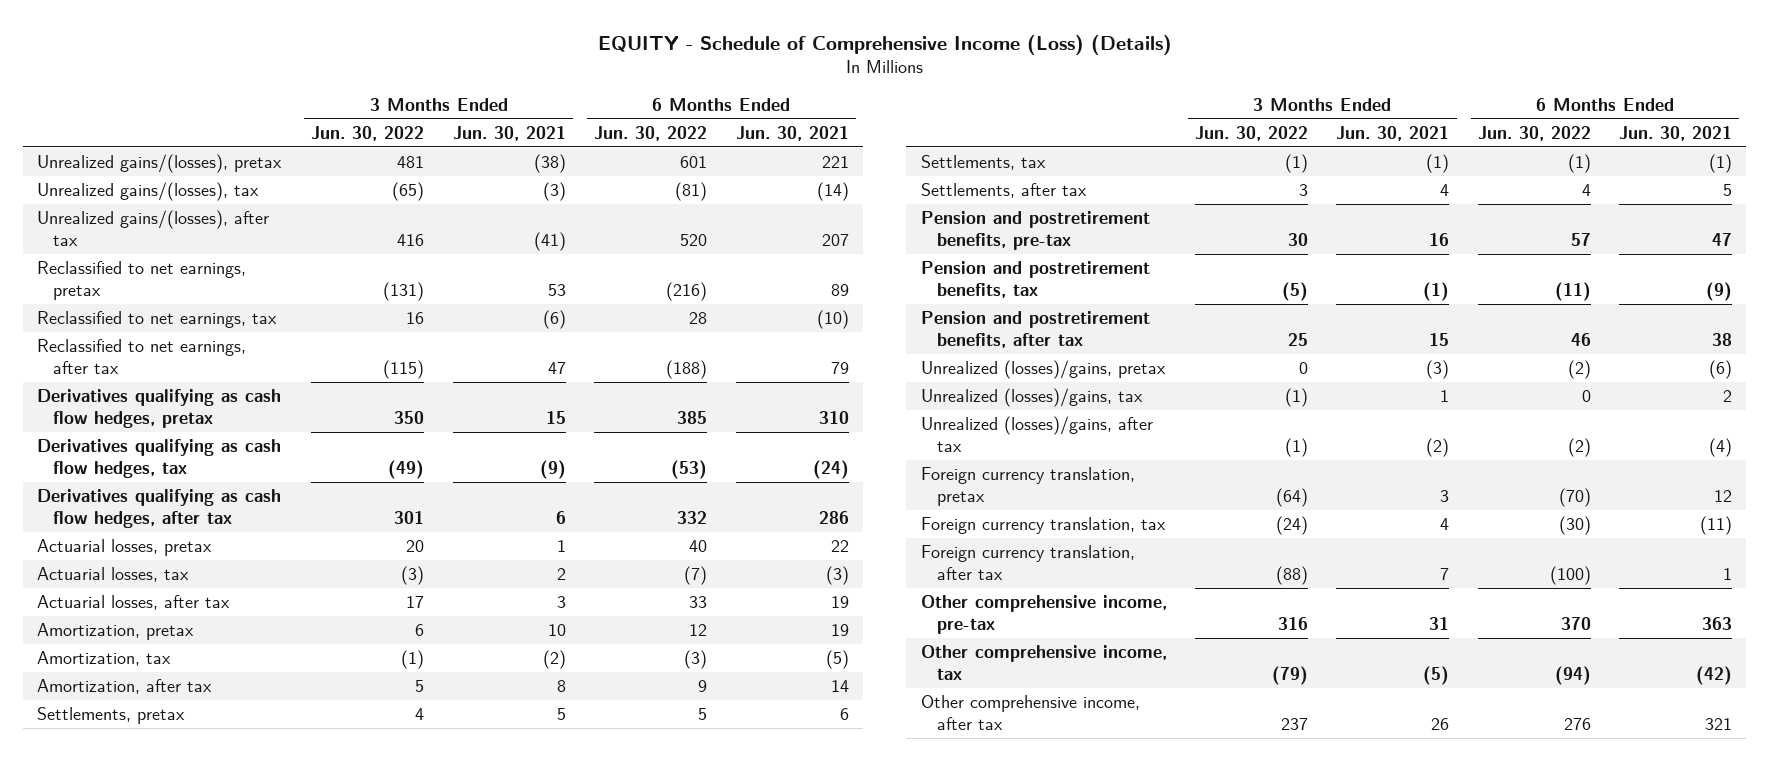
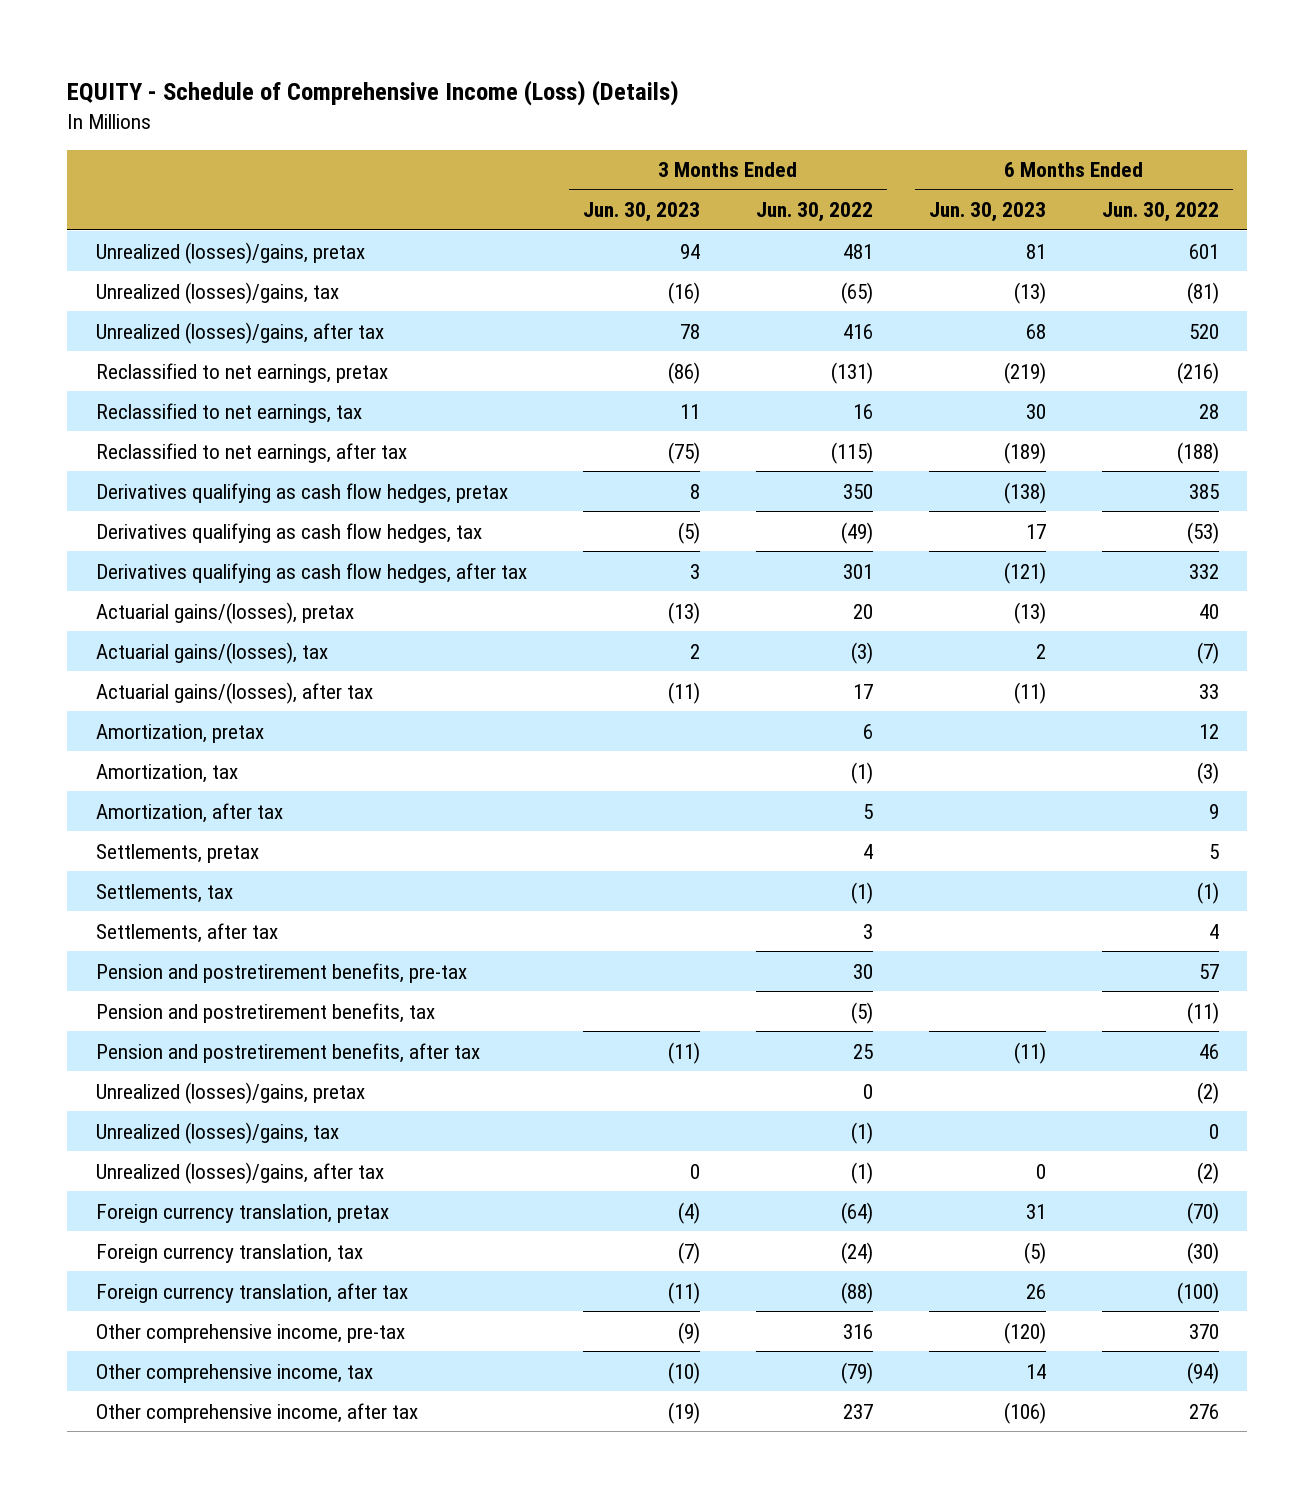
[452,125,566,141] Jun. 30, 2021 -> none
[735,125,849,141] Jun. 30, 2021 -> none
none -> [582,202,700,223] Jun. 30, 2023
none -> [929,202,1047,223] Jun. 30, 2023
[37,154,283,174] Unrealized gains/(losses), pretax -> [95,241,365,264] Unrealized (losses)/gains, pretax
[37,182,260,202] Unrealized gains/(losses), tax -> [95,281,339,304] Unrealized (losses)/gains, tax
[37,210,270,247] Unrealized gains/(losses), after tax -> [95,321,384,344] Unrealized (losses)/gains, after tax
[37,539,213,557] Actuarial losses, pretax -> [95,601,354,624] Actuarial gains/(losses), pretax
[37,567,190,583] Actuarial losses, tax -> [95,641,328,664] Actuarial gains/(losses), tax
[37,595,231,611] Actuarial losses, after tax -> [95,681,373,704] Actuarial gains/(losses), after tax

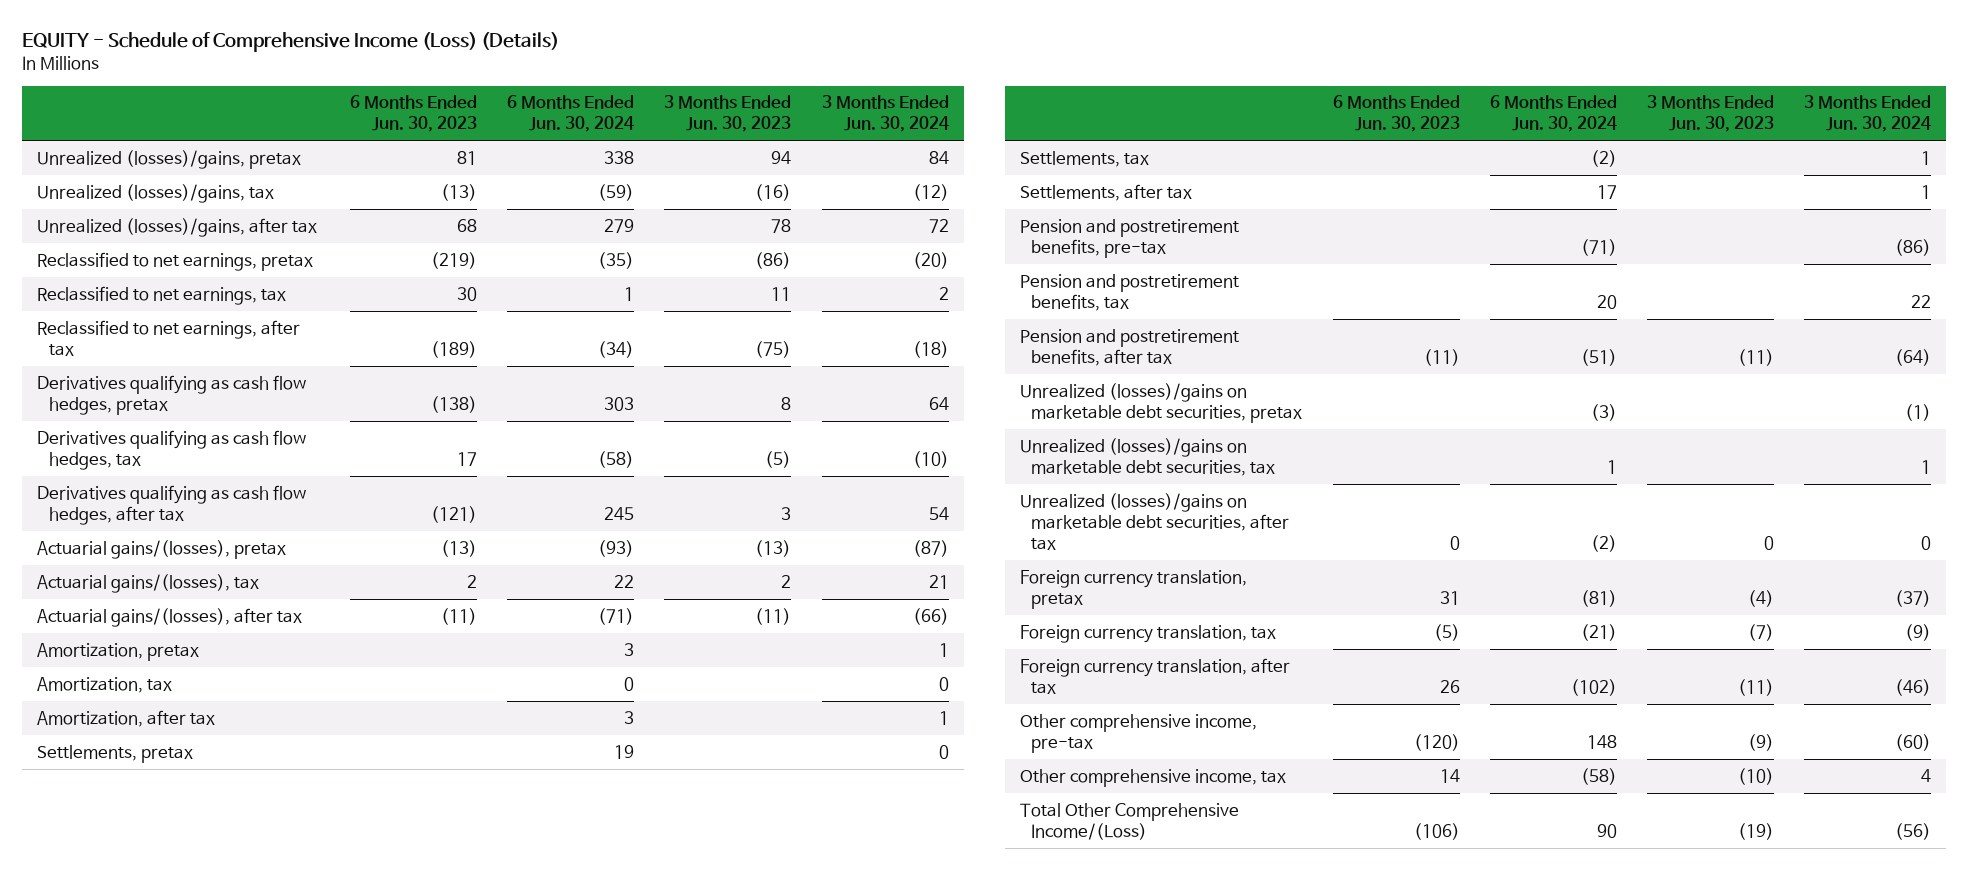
[755,202,873,223] Jun. 30, 2022 -> none
[1102,202,1220,223] Jun. 30, 2022 -> none
none -> [507,95,635,133] 6 Months Ended Jun. 30, 2024
none -> [821,95,949,133] 3 Months Ended Jun. 30, 2024
[95,1081,365,1104] Unrealized (losses)/gains, pretax -> [1019,382,1303,423] Unrealized (losses)/gains on marketable debt securities, pretax
[95,1121,339,1144] Unrealized (losses)/gains, tax -> [1019,437,1276,476] Unrealized (losses)/gains on marketable debt securities, tax
[95,1161,384,1184] Unrealized (losses)/gains, after tax -> [1019,492,1290,550] Unrealized (losses)/gains on marketable debt securities, after tax
[95,1402,418,1423] Other comprehensive income, after tax -> [1019,802,1239,840] Total Other Comprehensive Income/(Loss)

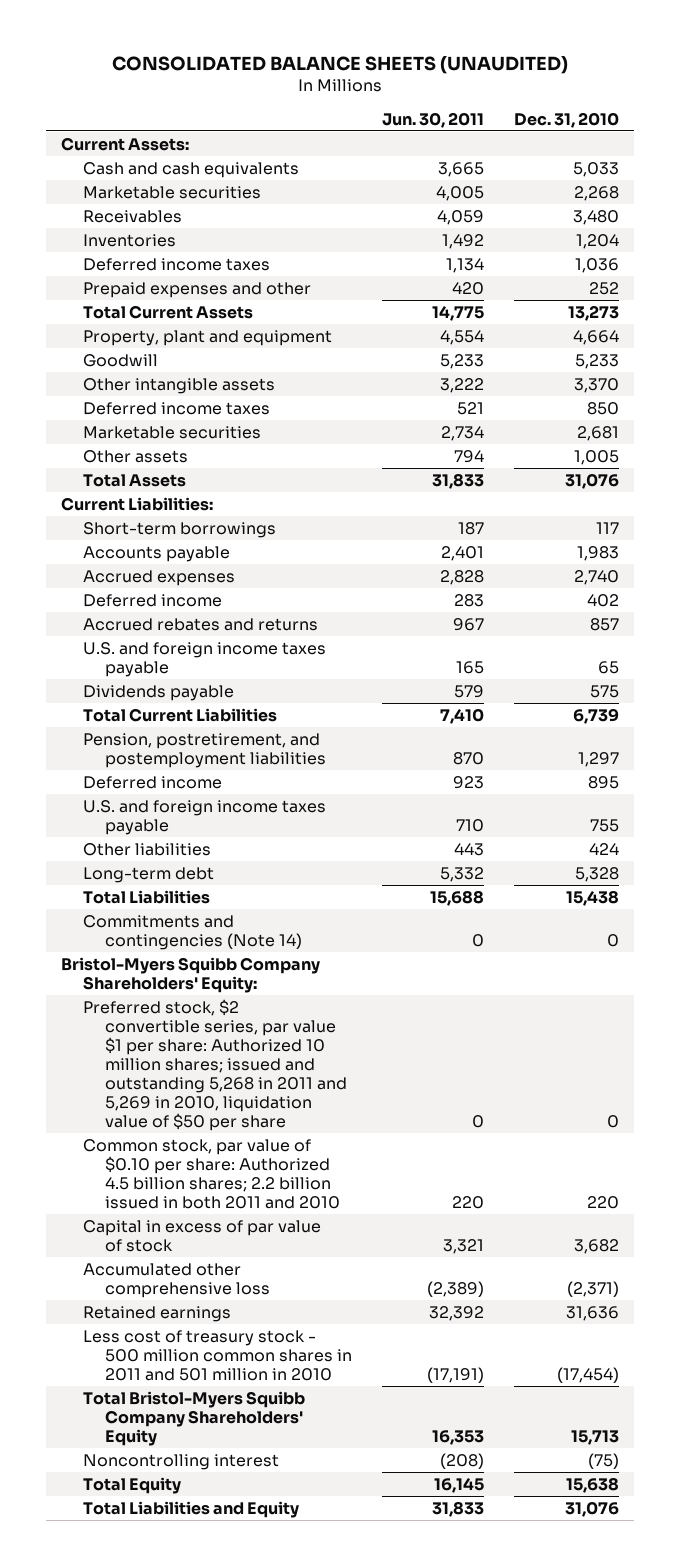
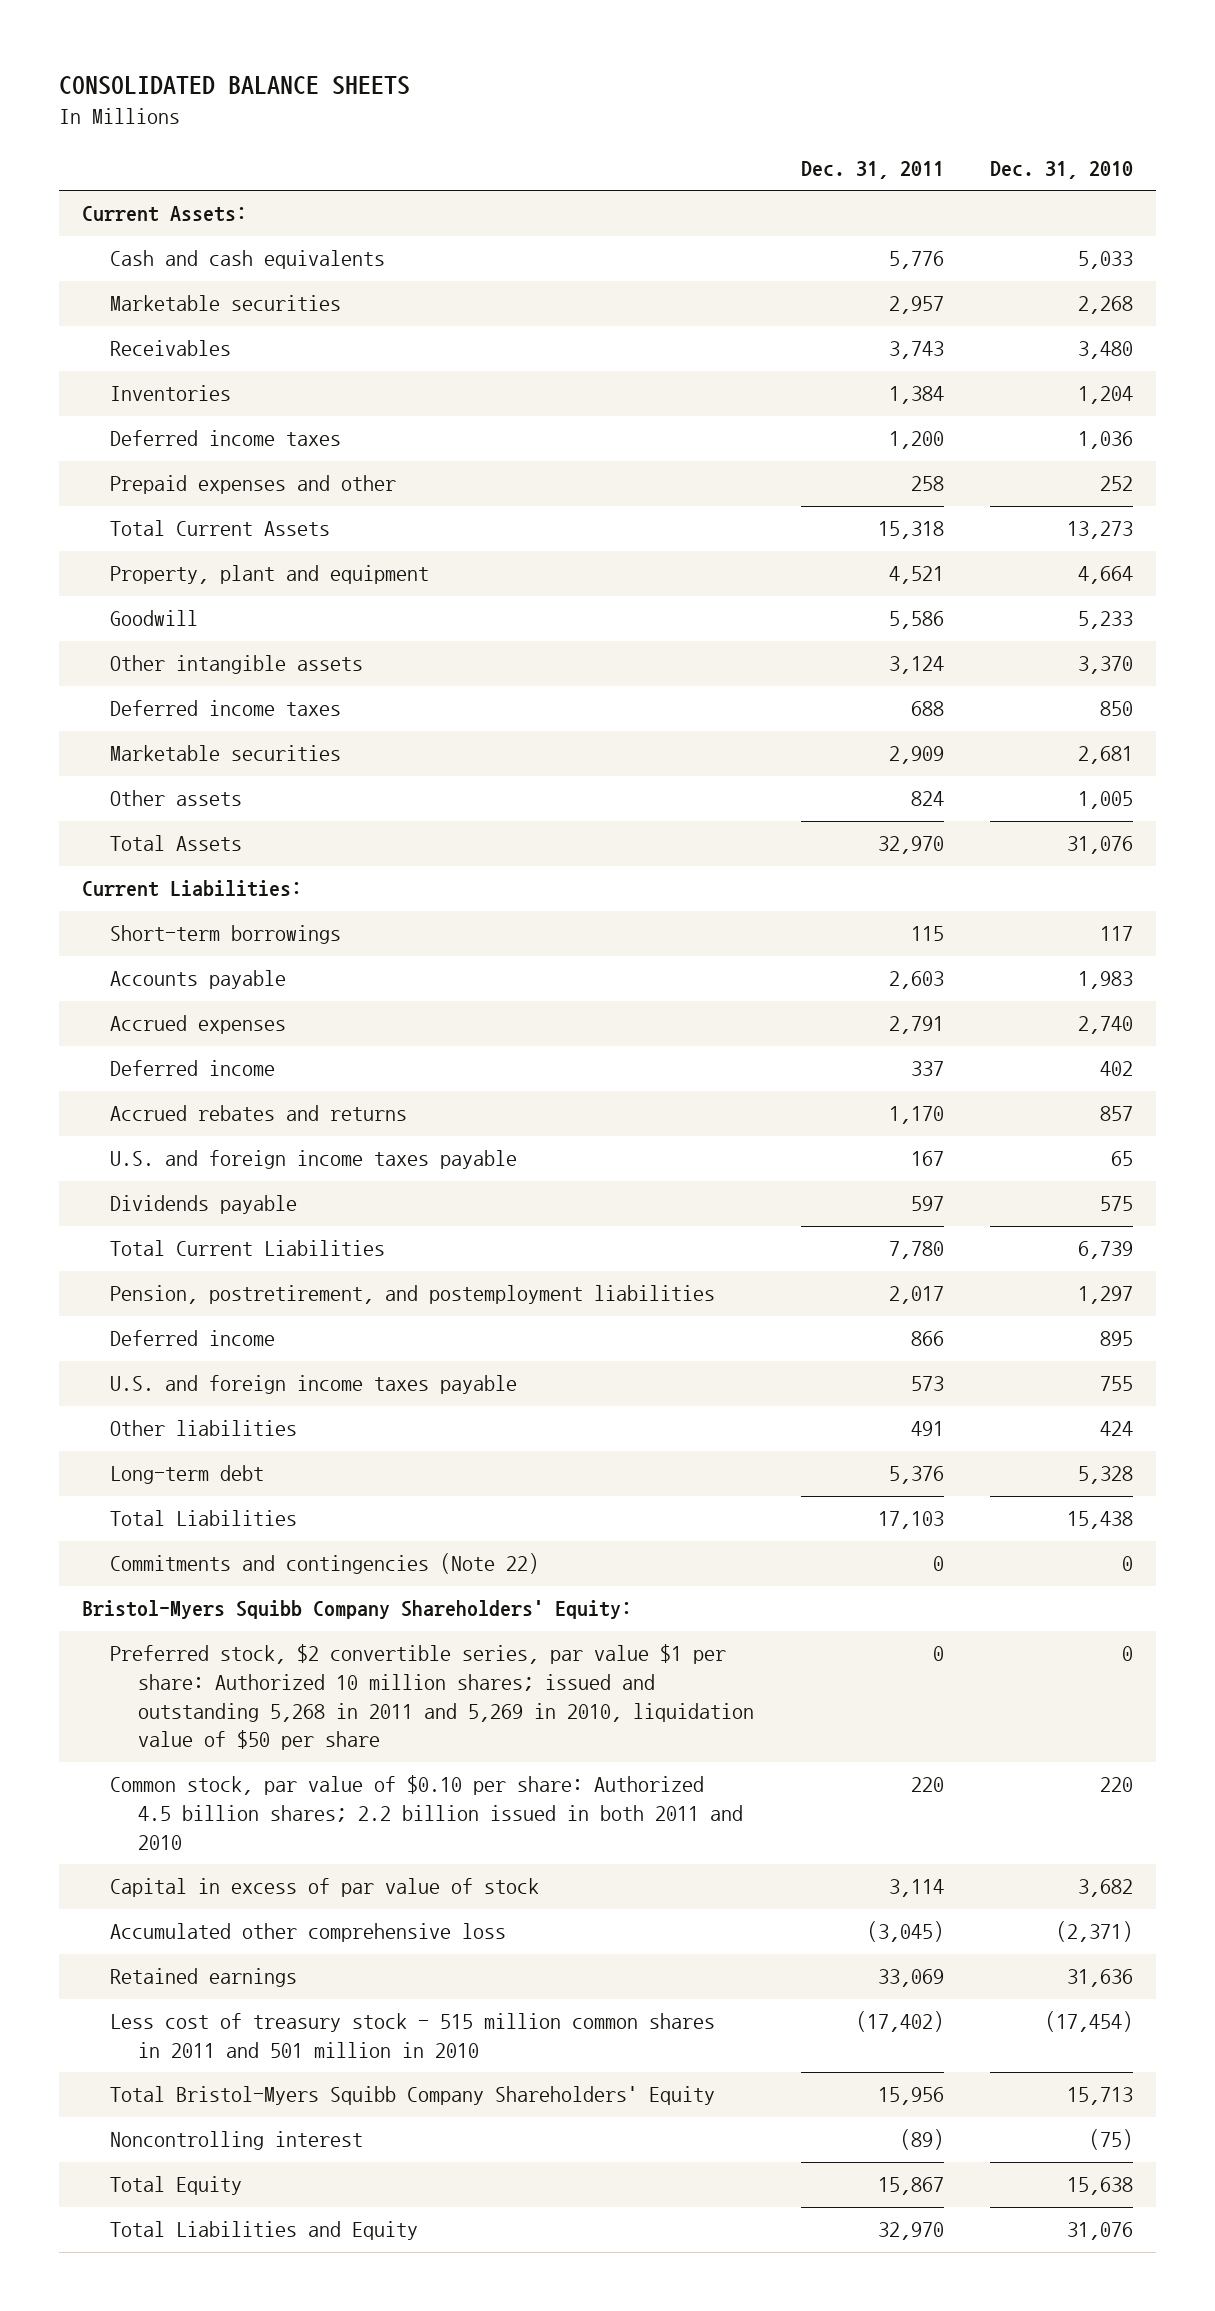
[111,56,568,75] CONSOLIDATED BALANCE SHEETS (UNAUDITED) -> [58,76,410,96] CONSOLIDATED BALANCE SHEETS
[381,111,484,128] Jun. 30, 2011 -> none
none -> [800,160,944,179] Dec. 31, 2011
[82,914,302,950] Commitments and contingencies (Note 14) -> [110,1553,540,1575] Commitments and contingencies (Note 22)
[82,1329,352,1381] Less cost of treasury stock - 500 million common shares in 2011 and 501 million in 2010 -> [110,2013,716,2059] Less cost of treasury stock - 515 million common shares in 2011 and 501 million in 2010

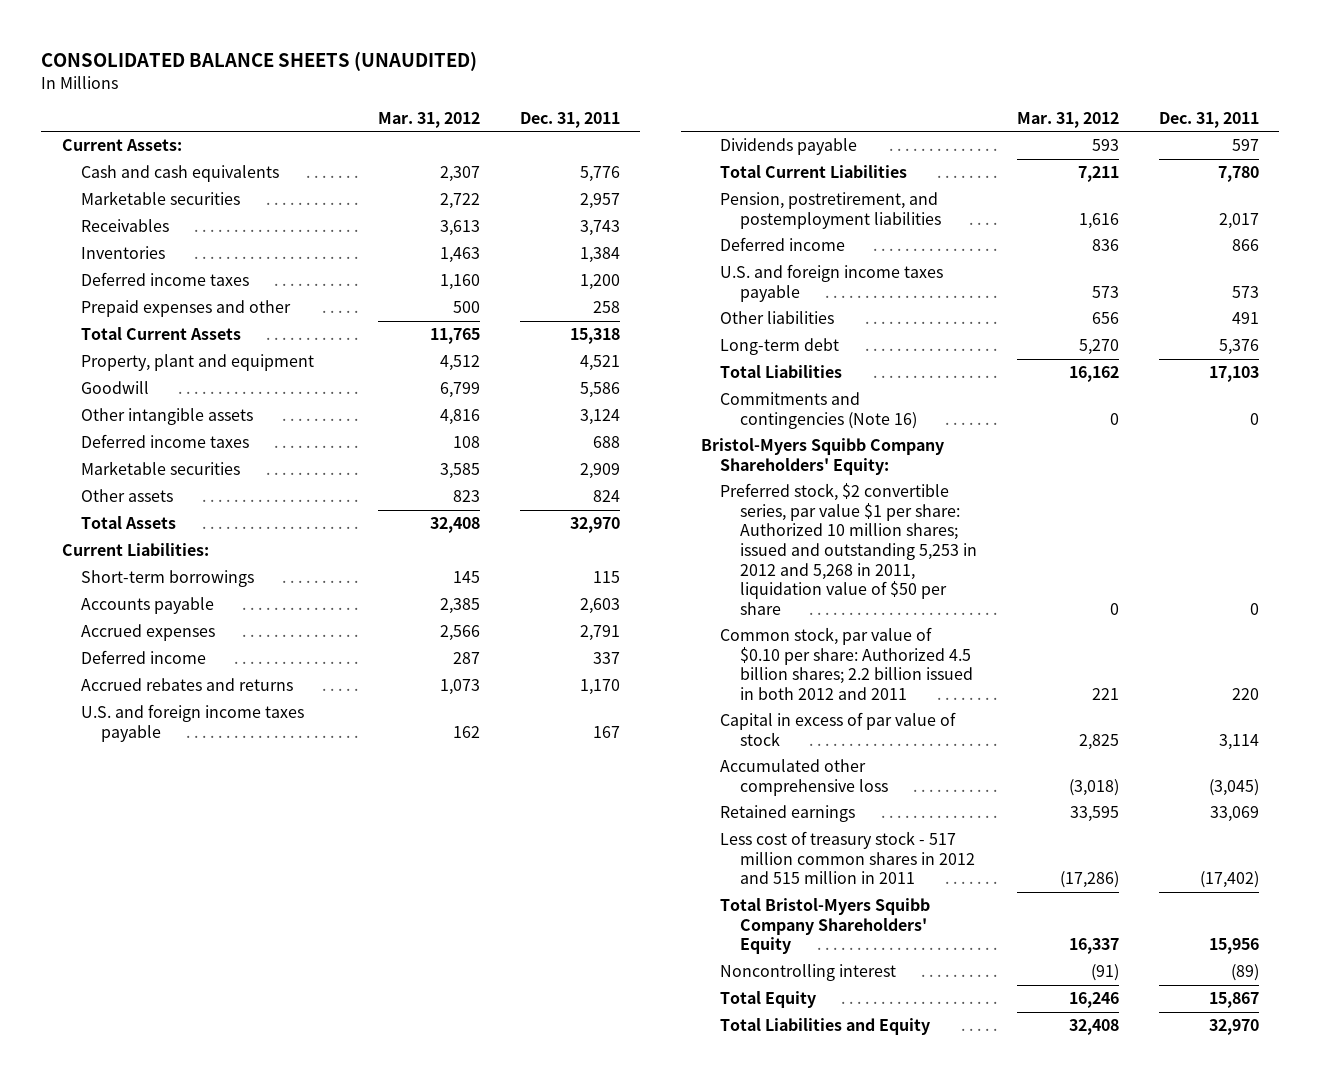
[58,76,410,96] CONSOLIDATED BALANCE SHEETS -> [41,50,478,71] CONSOLIDATED BALANCE SHEETS (UNAUDITED)
[989,160,1133,179] Dec. 31, 2010 -> none
none -> [377,112,480,129] Mar. 31, 2012
[110,1553,540,1575] Commitments and contingencies (Note 22) -> [720,392,917,429] Commitments and contingencies (Note 16)
[110,1644,755,1751] Preferred stock, $2 convertible series, par value $1 per share: Authorized 10 million shares; issued and outstanding 5,268 in 2011 and 5,269 in 2010, liquidation value of $50 per share -> [720,483,977,615] Preferred stock, $2 convertible series, par value $1 per share: Authorized 10 million shares; issued and outstanding 5,253 in 2012 and 5,268 in 2011, liquidation value of $50 per share
[110,1775,744,1850] Common stock, par value of $0.10 per share: Authorized 4.5 billion shares; 2.2 billion issued in both 2011 and 2010 -> [720,627,973,701] Common stock, par value of $0.10 per share: Authorized 4.5 billion shares; 2.2 billion issued in both 2012 and 2011
[110,2013,716,2059] Less cost of treasury stock - 515 million common shares in 2011 and 501 million in 2010 -> [720,831,975,885] Less cost of treasury stock - 517 million common shares in 2012 and 515 million in 2011

